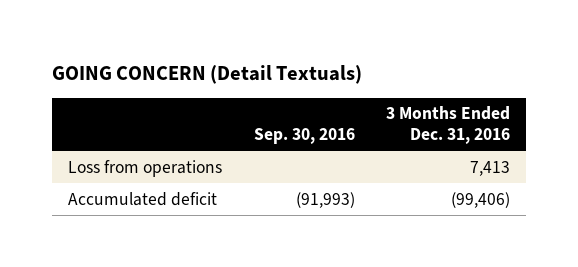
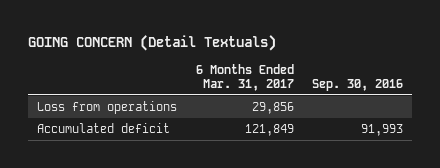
[386,106,511,145] 3 Months Ended Dec. 31, 2016 -> none
none -> [195,63,294,91] 6 Months Ended Mar. 31, 2017
[295,191,355,208] (91,993) -> [361,124,404,137] 91,993

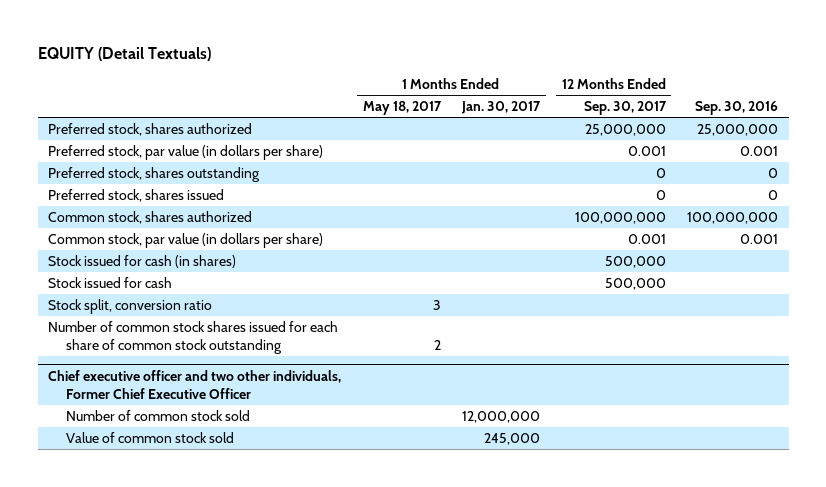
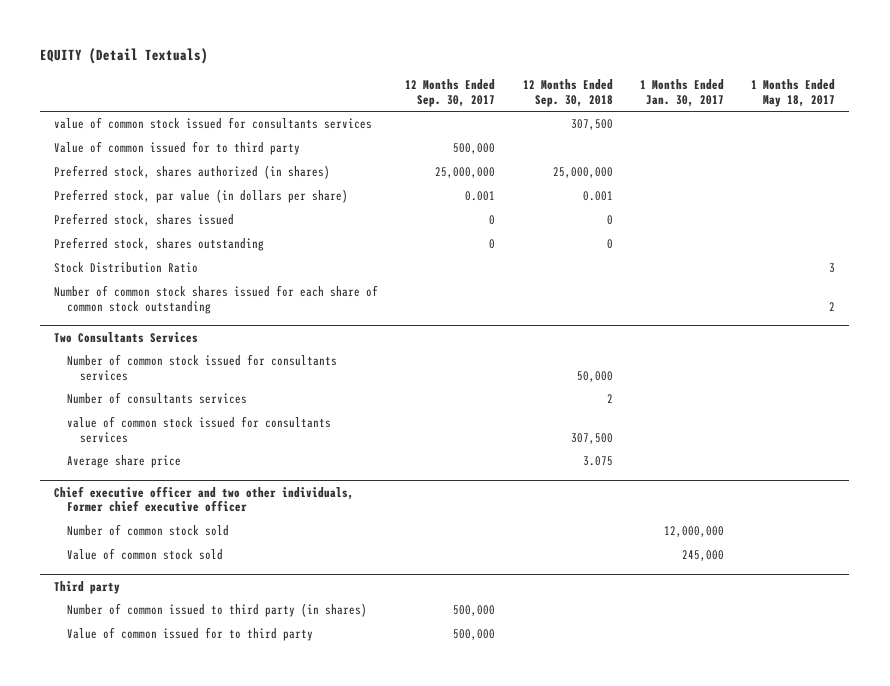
[695,101,779,116] Sep. 30, 2016 -> none
none -> [522,79,613,107] 12 Months Ended Sep. 30, 2018
none -> [54,117,373,130] value of common stock issued for consultants services
none -> [54,141,301,156] Value of common issued for to third party
[48,122,253,136] Preferred stock, shares authorized -> [54,165,331,180] Preferred stock, shares authorized (in shares)
[48,210,253,224] Common stock, shares authorized -> none
[48,232,324,248] Common stock, par value (in dollars per share) -> none
[48,254,237,268] Stock issued for cash (in shares) -> none
[48,276,173,288] Stock issued for cash -> none
[48,298,213,314] Stock split, conversion ratio -> none
[48,166,261,182] Preferred stock, shares outstanding -> [54,237,265,252] Preferred stock, shares outstanding
none -> [54,262,199,274] Stock Distribution Ratio
none -> [54,331,199,343] Two Consultants Services
none -> [66,354,337,382] Number of common stock issued for consultants services
none -> [66,392,247,405] Number of consultants services
none -> [66,416,331,444] value of common stock issued for consultants services
none -> [66,455,181,469] Average share price
[48,369,342,399] Chief executive officer and two other individuals, Former Chief Executive Officer -> [54,485,355,513] Chief executive officer and two other individuals, Former chief executive officer
none -> [54,580,121,594] Third party
none -> [66,603,367,618] Number of common issued to third party (in shares)
none -> [66,627,313,642] Value of common issued for to third party

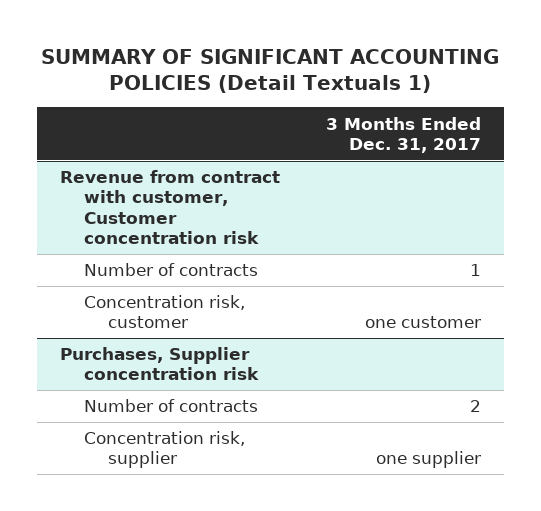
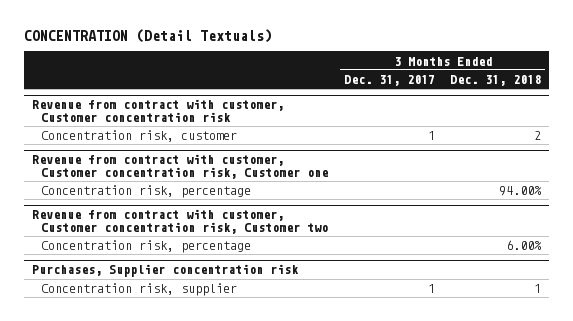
[41,48,500,94] SUMMARY OF SIGNIFICANT ACCOUNTING POLICIES (Detail Textuals 1) -> [24,28,273,43] CONCENTRATION (Detail Textuals)
none -> [450,75,542,87] Dec. 31, 2018
[83,263,258,277] Number of contracts -> none
[364,316,481,329] one customer -> [427,131,435,141] 1
none -> [32,154,329,179] Revenue from contract with customer, Customer concentration risk, Customer one
none -> [41,185,252,199] Concentration risk, percentage
none -> [32,209,329,234] Revenue from contract with customer, Customer concentration risk, Customer two
none -> [41,240,252,254] Concentration risk, percentage
[83,399,258,413] Number of contracts -> none
[375,451,481,469] one supplier -> [427,284,435,294] 1

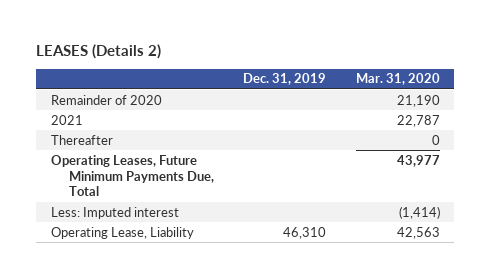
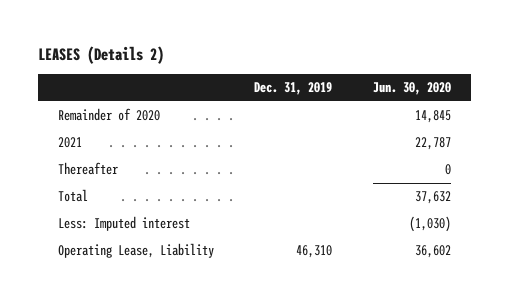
[355,73,440,86] Mar. 31, 2020 -> none
none -> [372,82,451,96] Jun. 30, 2020
[51,154,215,197] Operating Leases, Future Minimum Payments Due, Total -> [57,189,88,203] Total

